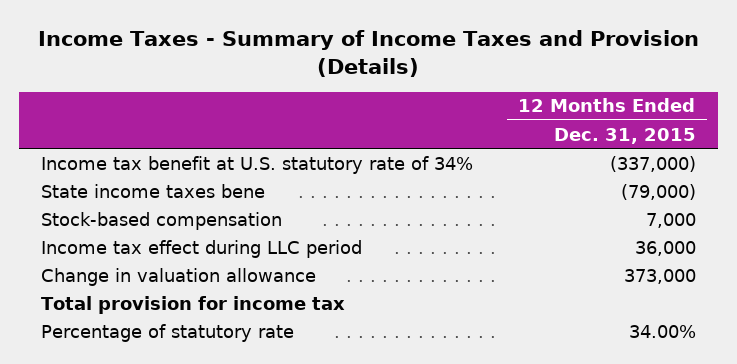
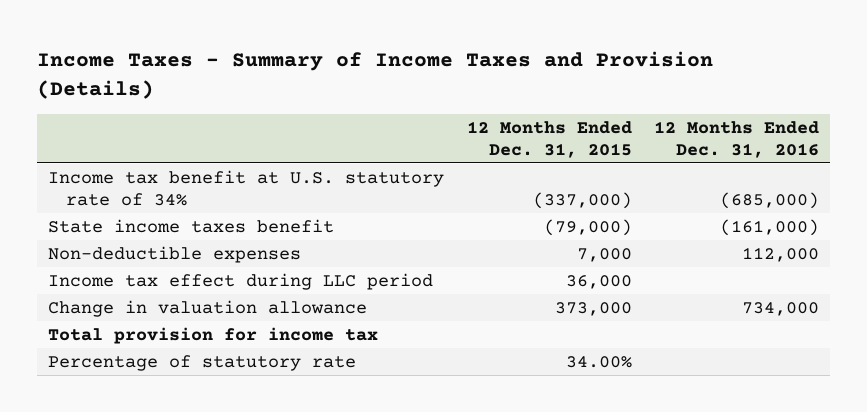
none -> [653,121,819,158] 12 Months Ended Dec. 31, 2016
[41,183,266,198] State income taxes bene -> [48,218,335,233] State income taxes benefit
[41,211,283,230] Stock-based compensation -> [48,245,302,263] Non-deductible expenses

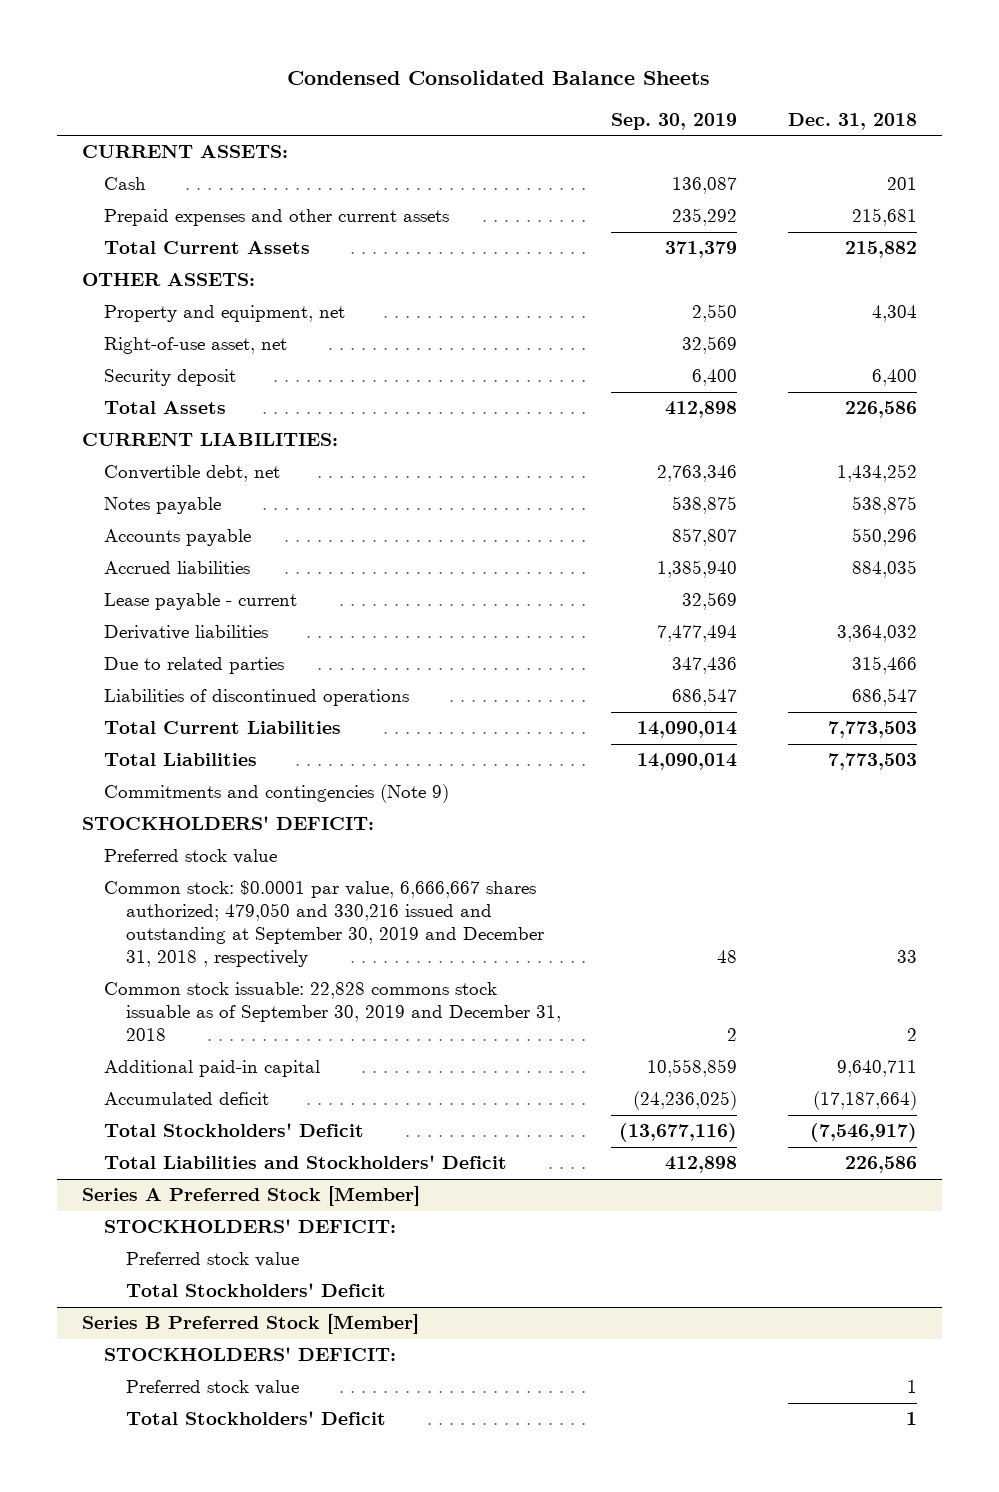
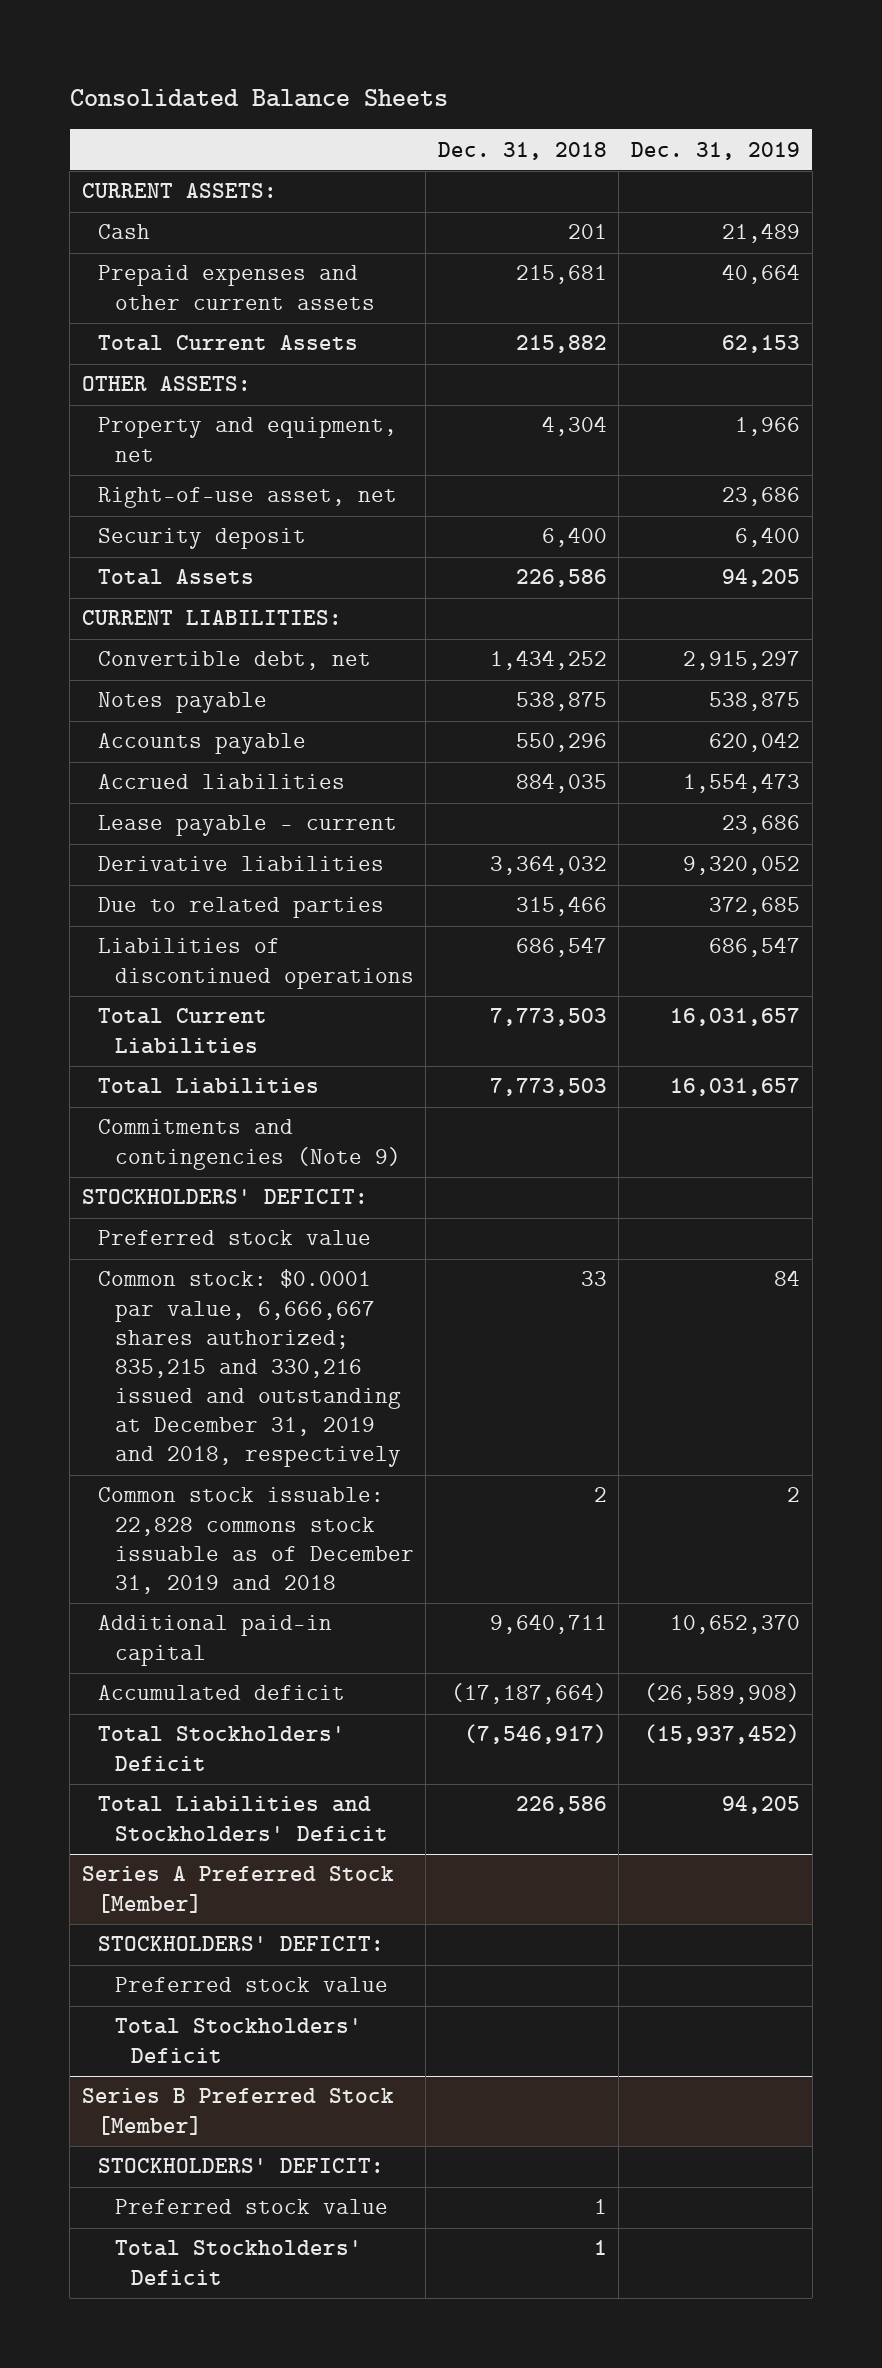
[287,70,711,86] Condensed Consolidated Balance Sheets -> [69,88,448,107] Consolidated Balance Sheets
[611,112,738,130] Sep. 30, 2019 -> none
none -> [631,141,801,160] Dec. 31, 2019
[103,880,544,968] Common stock: $0.0001 par value, 6,666,667 shares authorized; 479,050 and 330,216 issued and outstanding at September 30, 2019 and December 31, 2018 , respectively -> [98,1269,401,1468] Common stock: $0.0001 par value, 6,666,667 shares authorized; 835,215 and 330,216 issued and outstanding at December 31, 2019 and 2018, respectively
[103,982,561,1042] Common stock issuable: 22,828 commons stock issuable as of September 30, 2019 and December 31, 2018 -> [98,1487,414,1594] Common stock issuable: 22,828 commons stock issuable as of December 31, 2019 and 2018

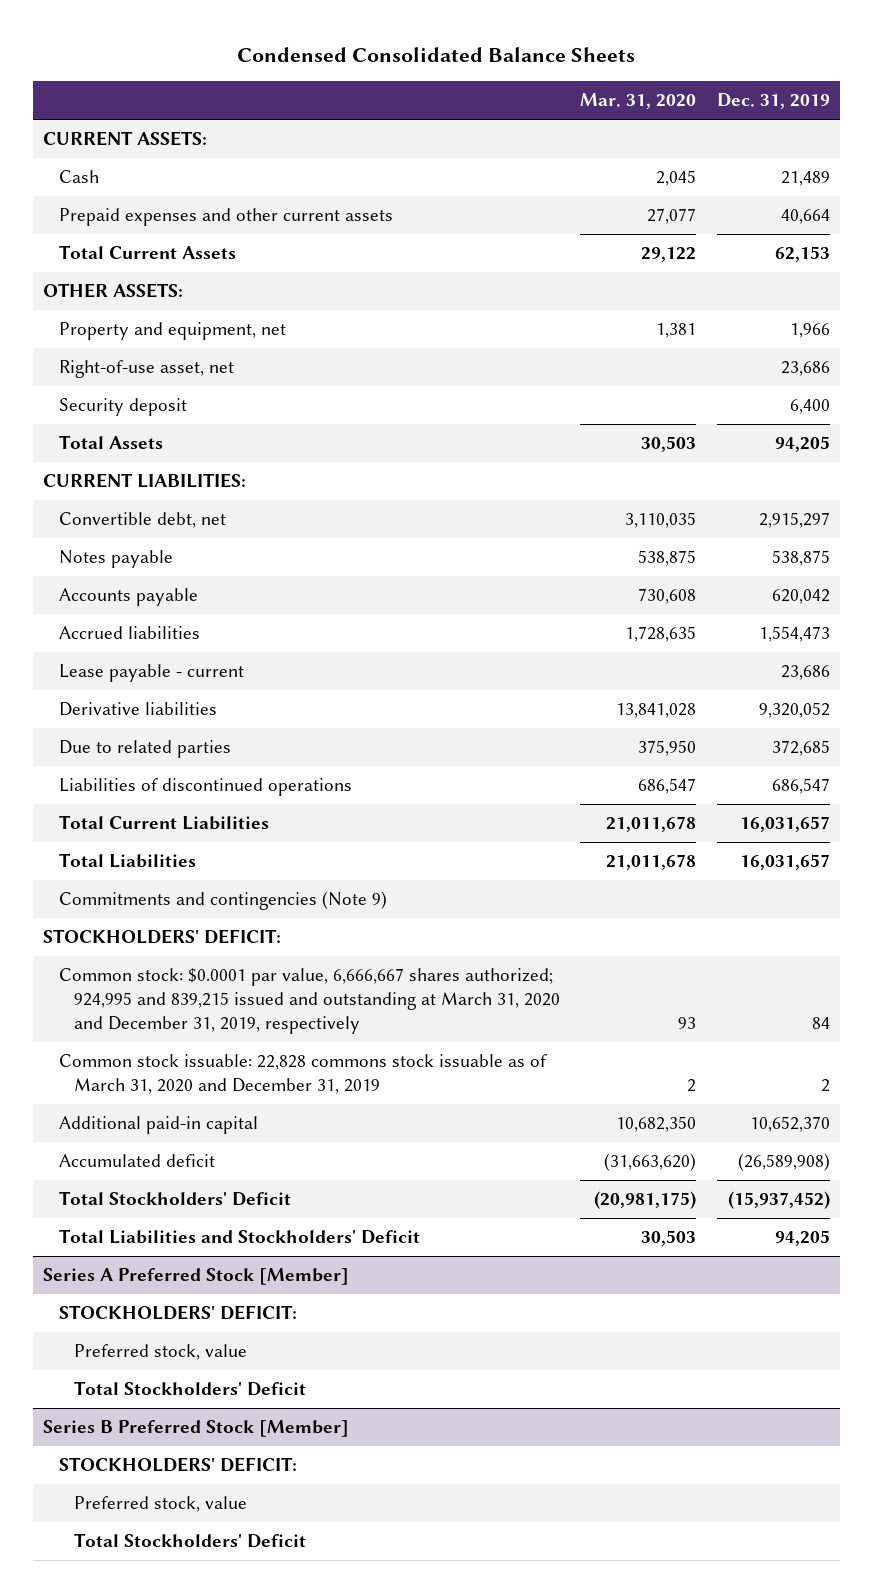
[69,88,448,107] Consolidated Balance Sheets -> [237,47,636,63] Condensed Consolidated Balance Sheets
[437,141,607,160] Dec. 31, 2018 -> none
none -> [580,93,697,110] Mar. 31, 2020
[98,1230,372,1246] Preferred stock value -> none
[98,1269,401,1468] Common stock: $0.0001 par value, 6,666,667 shares authorized; 835,215 and 330,216 issued and outstanding at December 31, 2019 and 2018, respectively -> [58,968,561,1035] Common stock: $0.0001 par value, 6,666,667 shares authorized; 924,995 and 839,215 issued and outstanding at March 31, 2020 and December 31, 2019, respectively
[98,1487,414,1594] Common stock issuable: 22,828 commons stock issuable as of December 31, 2019 and 2018 -> [58,1054,547,1095] Common stock issuable: 22,828 commons stock issuable as of March 31, 2020 and December 31, 2019
[114,1977,388,1993] Preferred stock value -> [74,1344,248,1361] Preferred stock, value
[114,2199,388,2215] Preferred stock value -> [74,1496,248,1513] Preferred stock, value

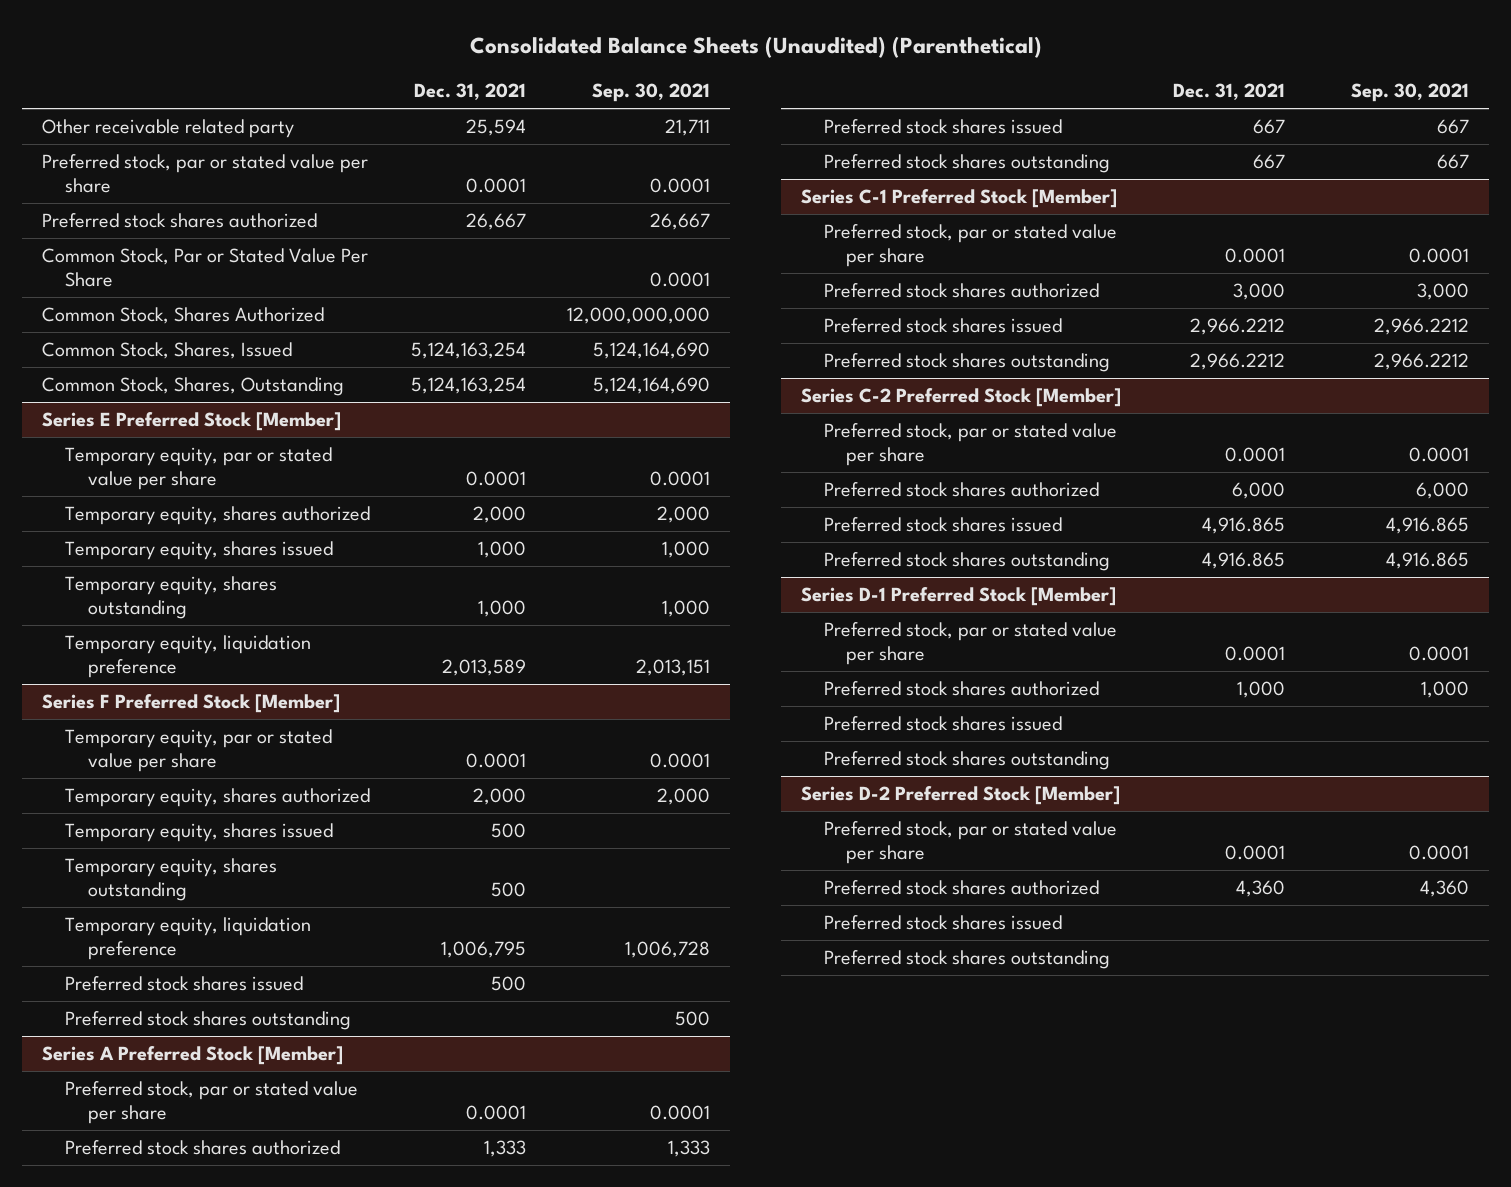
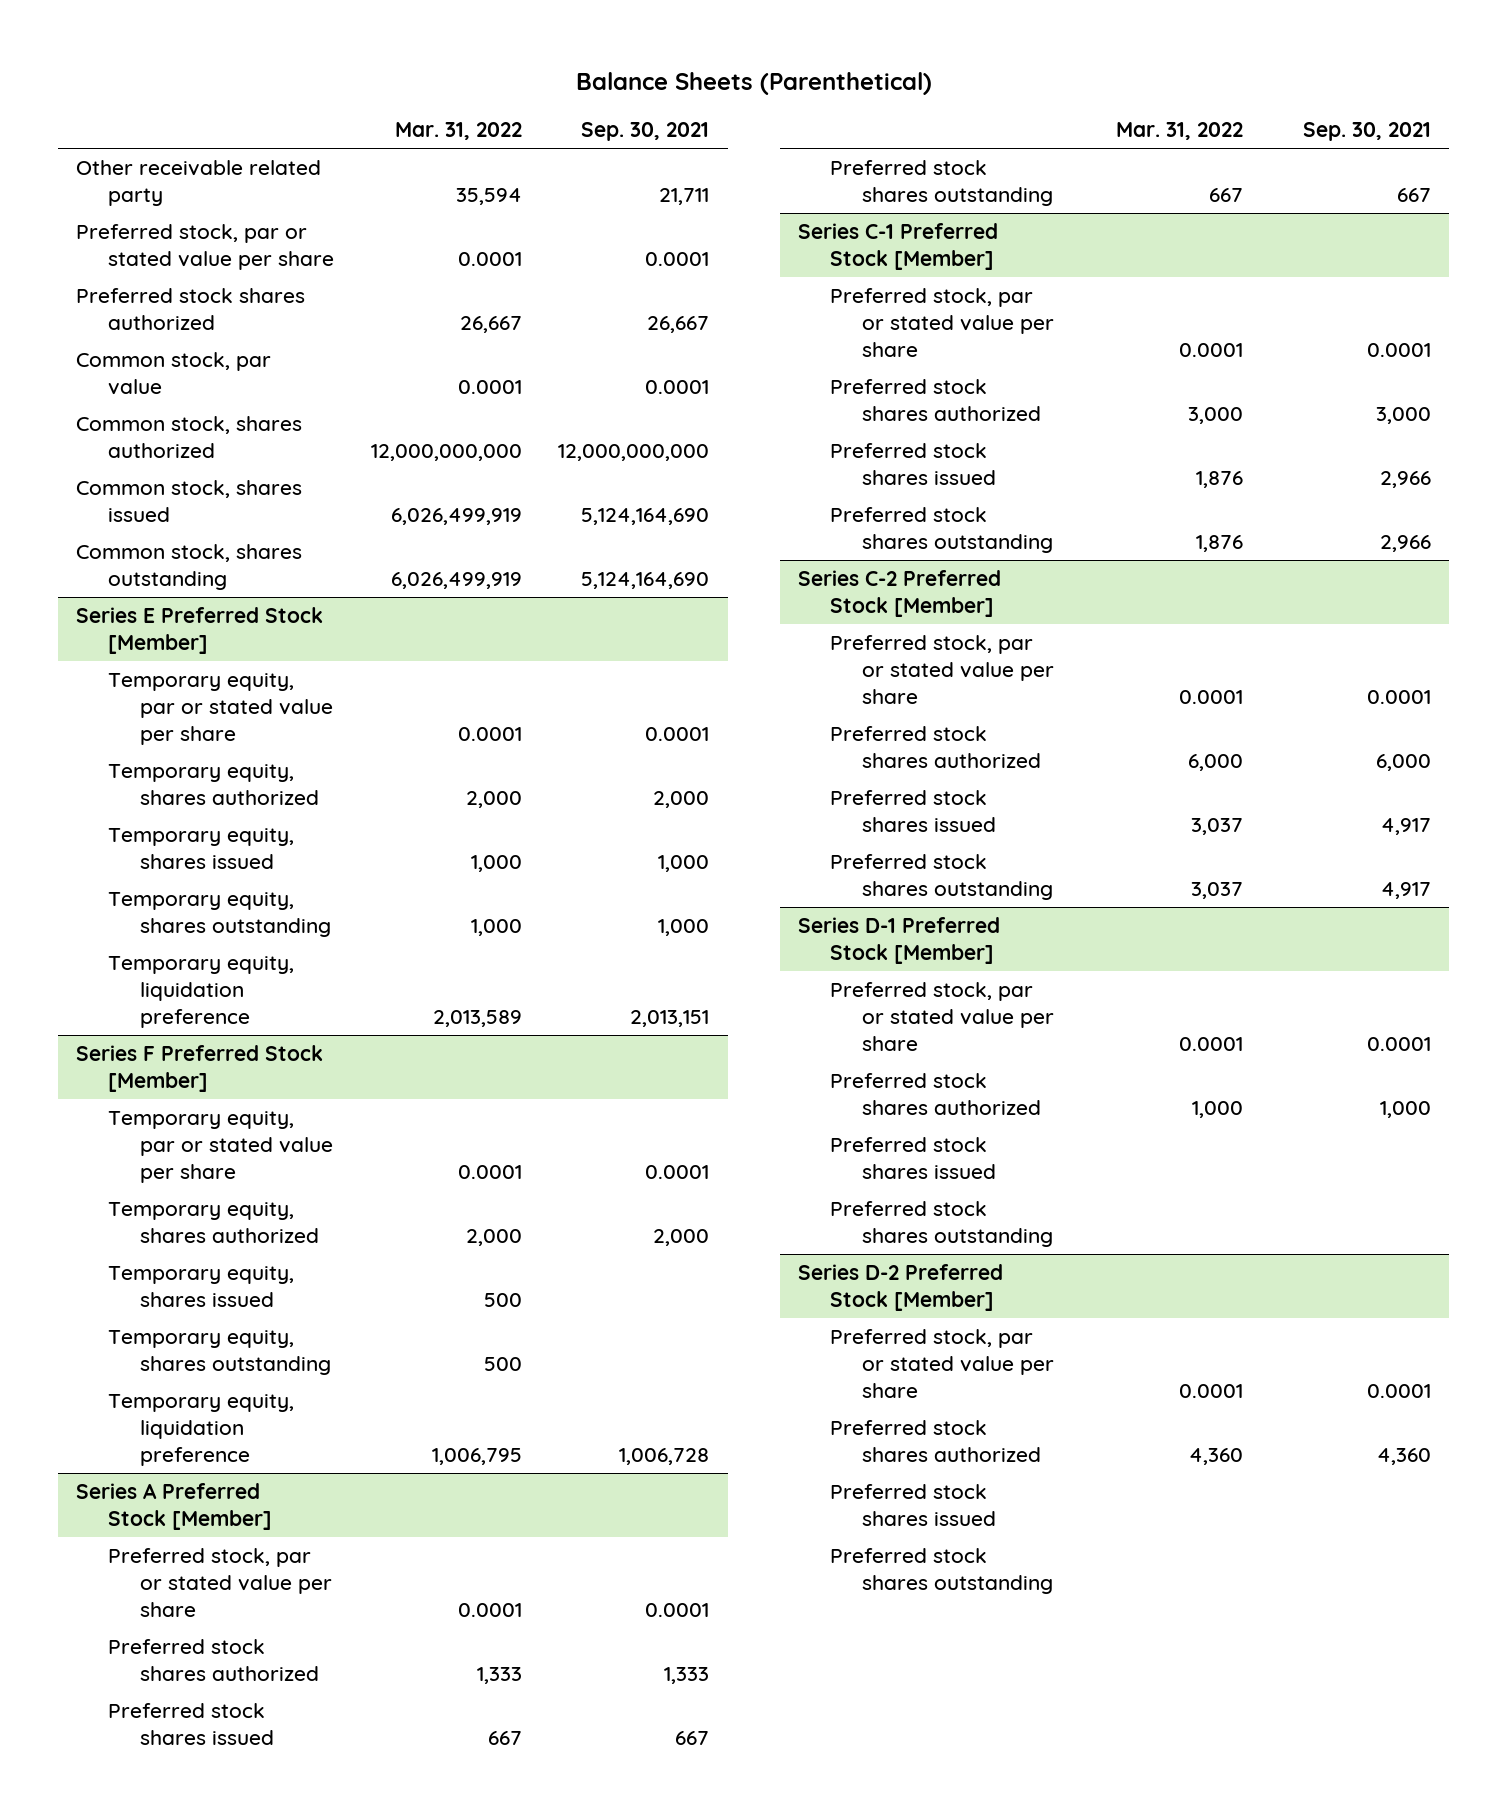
[469,36,1042,59] Consolidated Balance Sheets (Unaudited) (Parenthetical) -> [575,72,932,96] Balance Sheets (Parenthetical)
[413,83,526,101] Dec. 31, 2021 -> none
none -> [394,122,522,141] Mar. 31, 2022
[42,248,369,288] Common Stock, Par or Stated Value Per Share -> [76,352,272,396] Common stock, par value
[42,307,325,325] Common Stock, Shares Authorized -> [76,416,303,459] Common stock, shares authorized
[42,342,293,360] Common Stock, Shares, Issued -> [76,480,303,523] Common stock, shares issued
[42,377,345,397] Common Stock, Shares, Outstanding -> [76,544,303,591] Common stock, shares outstanding
[65,976,304,992] Preferred stock shares issued -> none
[65,1011,352,1031] Preferred stock shares outstanding -> none
[1373,318,1469,336] 2,966.2212 -> [1380,471,1432,489] 2,966
[1373,353,1469,371] 2,966.2212 -> [1380,535,1432,553] 2,966
[1385,517,1469,535] 4,916.865 -> [1381,818,1432,836] 4,917
[1385,552,1469,570] 4,916.865 -> [1381,882,1432,900] 4,917

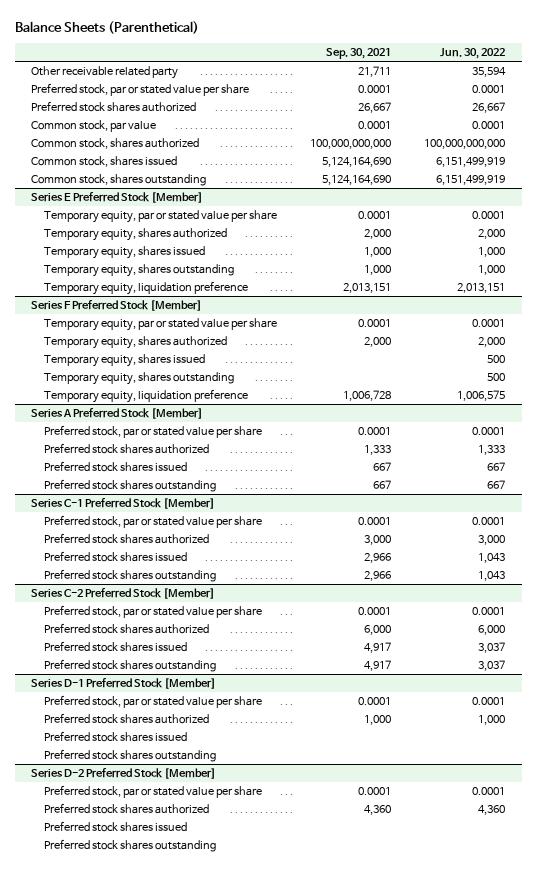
[394,122,522,141] Mar. 31, 2022 -> none
none -> [439,48,505,60] Jun. 30, 2022
[558,444,710,462] 12,000,000,000 -> [309,139,391,150] 100,000,000,000

